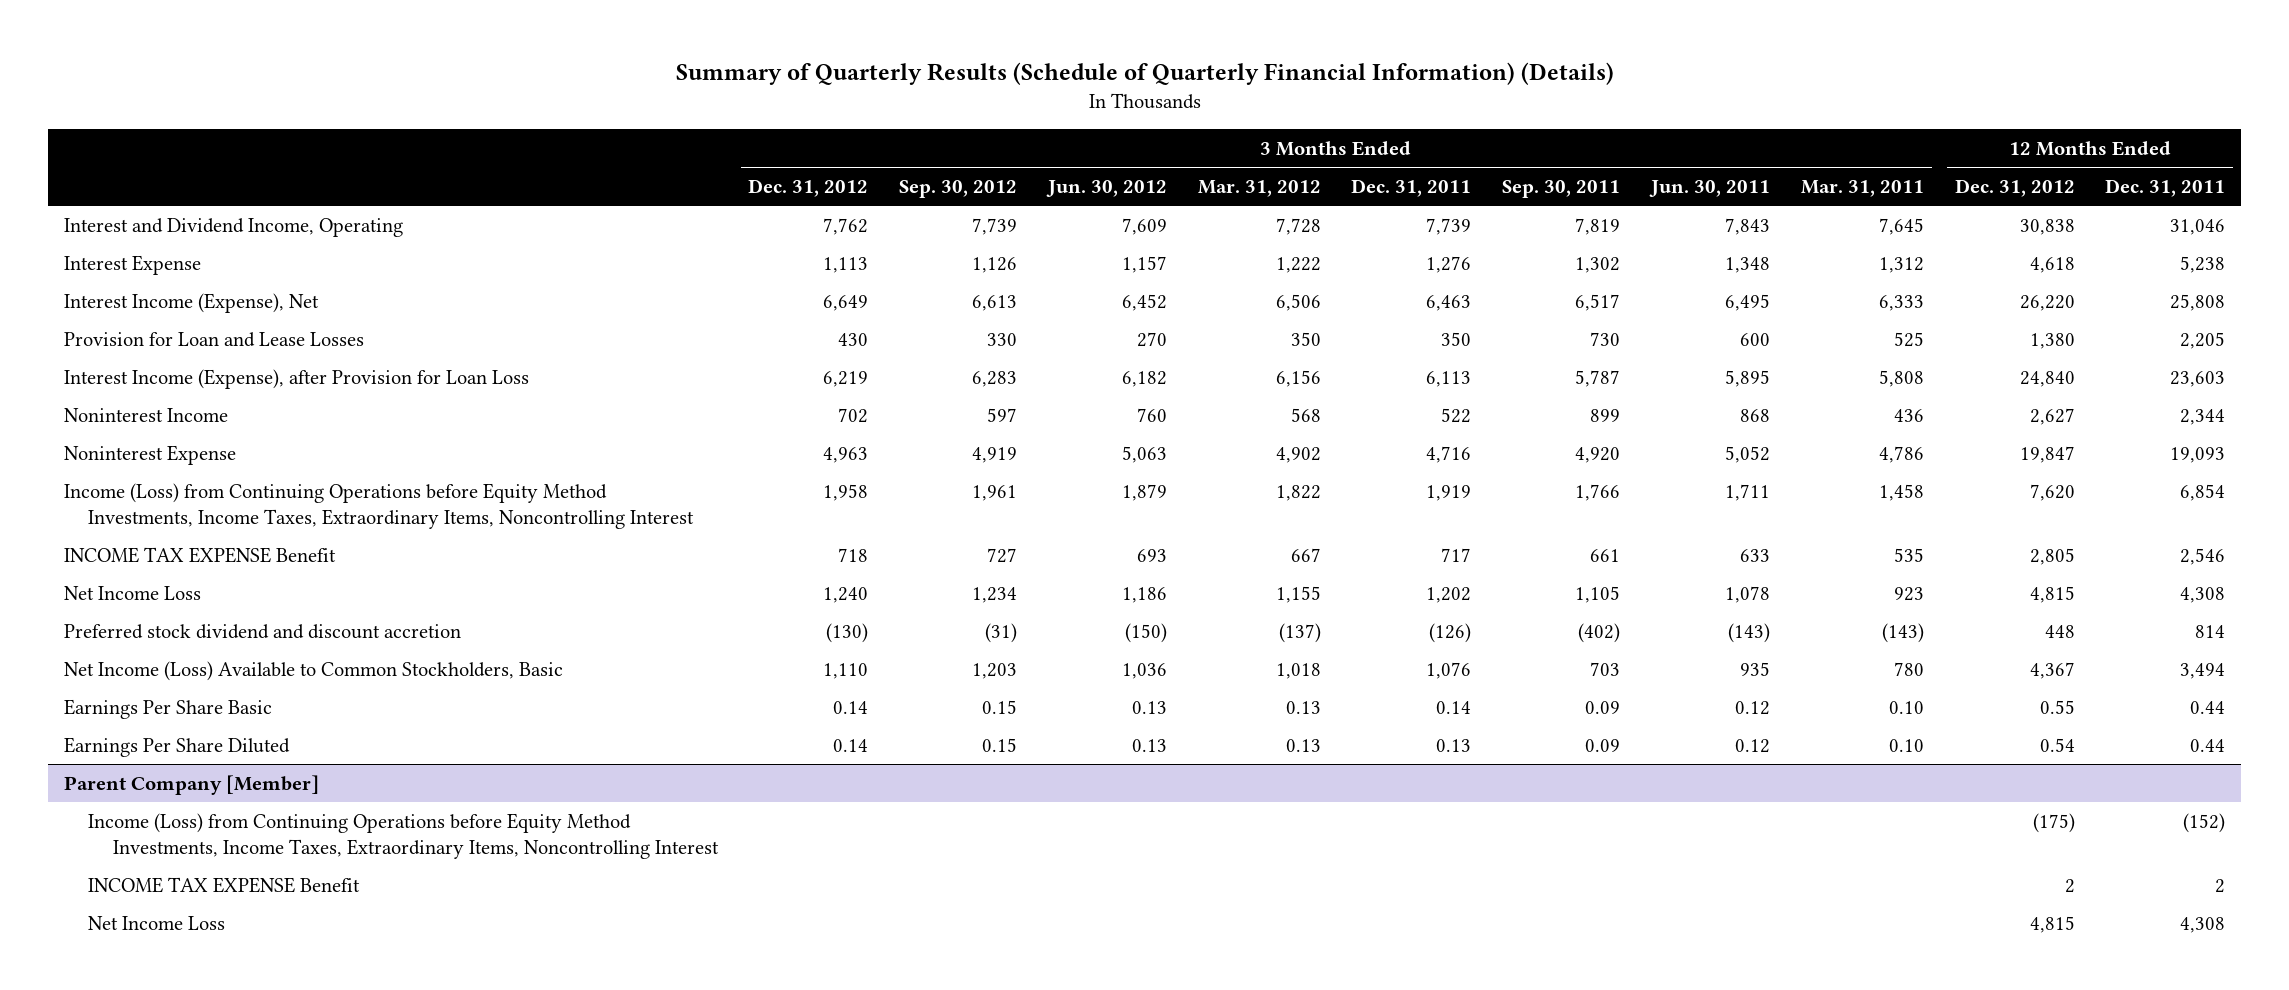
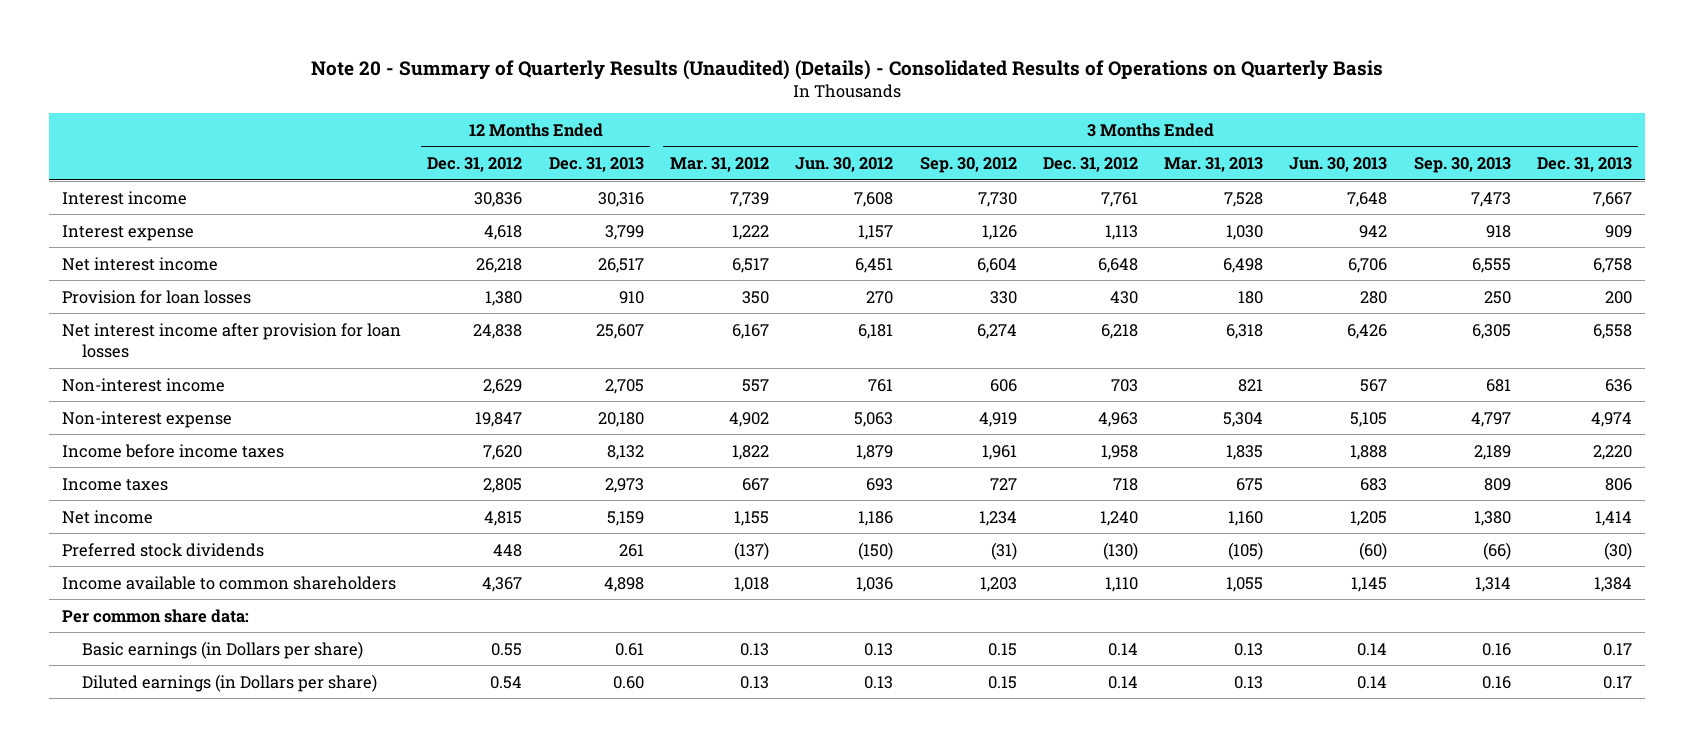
[675,62,1614,86] Summary of Quarterly Results (Schedule of Quarterly Financial Information) (Details) -> [311,59,1384,80] Note 20 - Summary of Quarterly Results (Unaudited) (Details) - Consolidated Results of Operations on Quarterly Basis
[1351,179,1472,198] Dec. 31, 2011 -> none
[1502,180,1621,199] Sep. 30, 2011 -> none
[1649,180,1771,198] Jun. 30, 2011 -> none
[1800,180,1924,198] Mar. 31, 2011 -> none
[2105,179,2226,198] Dec. 31, 2011 -> none
none -> [548,157,644,173] Dec. 31, 2013
none -> [1164,157,1264,173] Mar. 31, 2013
none -> [1289,157,1388,173] Jun. 30, 2013
none -> [1413,157,1511,174] Sep. 30, 2013
none -> [1536,157,1632,173] Dec. 31, 2013
[63,774,319,795] Parent Company [Member] -> none
[88,812,719,859] Income (Loss) from Continuing Operations before Equity Method Investments, Income Taxes, Extraordinary Items, Noncontrolling Interest -> none
[88,876,361,893] INCOME TAX EXPENSE Benefit -> none
[88,915,226,930] Net Income Loss -> none
[63,217,403,237] Interest and Dividend Income, Operating -> [62,190,188,205] Interest income
[823,217,869,235] 7,762 -> [1100,191,1138,207] 7,761
[972,217,1018,235] 7,739 -> [977,191,1017,207] 7,730
[1121,217,1167,235] 7,609 -> [854,191,894,207] 7,608
[1275,217,1321,235] 7,728 -> [729,191,769,207] 7,739
[2019,218,2075,235] 30,838 -> [474,191,523,207] 30,836
[63,254,201,275] Interest Expense -> [62,224,195,241] Interest expense
[63,292,319,313] Interest Income (Expense), Net -> [62,256,219,271] Net interest income
[823,294,869,311] 6,649 -> [1097,257,1138,273] 6,648
[972,294,1018,311] 6,613 -> [976,257,1017,273] 6,604
[1121,293,1167,311] 6,452 -> [855,257,894,273] 6,451
[1275,293,1321,311] 6,506 -> [731,257,769,273] 6,517
[2019,294,2075,311] 26,220 -> [476,257,523,273] 26,218
[63,331,364,347] Provision for Loan and Lease Losses -> [62,289,252,304] Provision for loan losses
[63,368,529,389] Interest Income (Expense), after Provision for Loan Loss -> [62,322,402,358] Net interest income after provision for loan losses
[823,370,869,387] 6,219 -> [1100,323,1138,339] 6,218
[972,370,1018,387] 6,283 -> [976,323,1017,339] 6,274
[1121,370,1167,387] 6,182 -> [858,323,894,339] 6,181
[1275,369,1321,387] 6,156 -> [731,323,769,339] 6,167
[2019,370,2075,387] 24,840 -> [473,323,523,339] 24,838
[63,407,228,422] Noninterest Income -> [62,377,226,392] Non-interest income
[838,407,869,423] 702 -> [1110,378,1138,392] 703
[987,407,1018,422] 597 -> [989,378,1017,392] 606
[1136,407,1167,422] 760 -> [868,378,894,392] 761
[1290,407,1321,422] 568 -> [741,378,769,392] 557
[2029,407,2075,425] 2,627 -> [483,378,523,394] 2,629
[63,444,236,465] Noninterest Expense -> [62,410,233,428] Non-interest expense
[63,482,695,529] Income (Loss) from Continuing Operations before Equity Method Investments, Income Taxes, Extraordinary Items, Noncontrolling Interest -> [62,443,285,458] Income before income taxes
[63,546,336,563] INCOME TAX EXPENSE Benefit -> [62,477,169,491] Income taxes
[63,585,201,600] Net Income Loss -> [62,509,154,524] Net income
[63,623,461,639] Preferred stock dividend and discount accretion -> [62,542,265,557] Preferred stock dividends
[63,660,563,681] Net Income (Loss) Available to Common Stockholders, Basic -> [62,575,397,590] Income available to common shareholders
none -> [62,608,250,623] Per common share data:
[63,698,272,719] Earnings Per Share Basic -> [81,640,363,659] Basic earnings (in Dollars per share)
[63,736,290,757] Earnings Per Share Diluted -> [81,673,377,692] Diluted earnings (in Dollars per share)

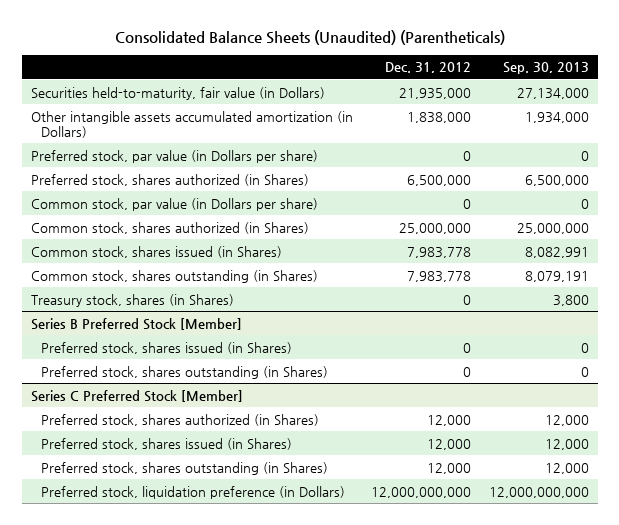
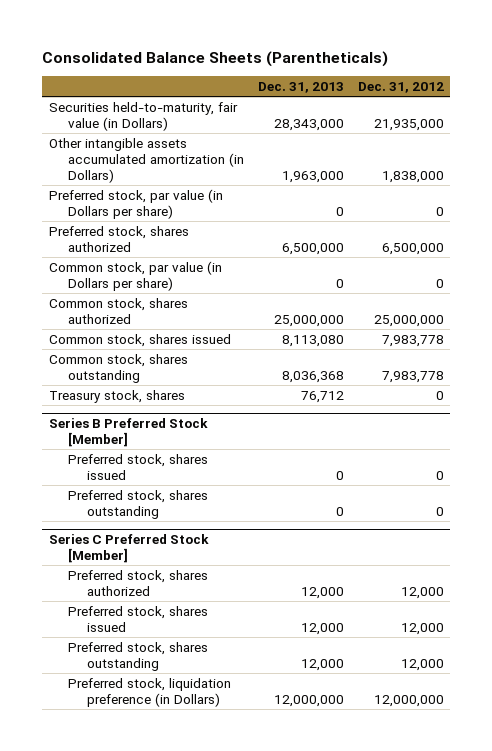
[114,29,505,45] Consolidated Balance Sheets (Unaudited) (Parentheticals) -> [41,50,388,67] Consolidated Balance Sheets (Parentheticals)
[502,62,589,75] Sep. 30, 2013 -> none
none -> [257,82,344,94] Dec. 31, 2013
[30,173,309,186] Preferred stock, shares authorized (in Shares) -> [48,225,189,252] Preferred stock, shares authorized
[30,221,309,234] Common stock, shares authorized (in Shares) -> [48,297,188,324] Common stock, shares authorized
[30,245,282,258] Common stock, shares issued (in Shares) -> [48,333,231,347] Common stock, shares issued
[30,269,318,283] Common stock, shares outstanding (in Shares) -> [48,353,188,383] Common stock, shares outstanding
[30,293,234,307] Treasury stock, shares (in Shares) -> [48,389,185,403] Treasury stock, shares
[41,341,293,354] Preferred stock, shares issued (in Shares) -> [68,453,209,480] Preferred stock, shares issued
[41,365,329,379] Preferred stock, shares outstanding (in Shares) -> [68,489,209,519] Preferred stock, shares outstanding
[41,413,320,426] Preferred stock, shares authorized (in Shares) -> [68,569,209,596] Preferred stock, shares authorized
[41,437,293,450] Preferred stock, shares issued (in Shares) -> [68,605,209,632] Preferred stock, shares issued
[41,461,329,475] Preferred stock, shares outstanding (in Shares) -> [68,641,209,671] Preferred stock, shares outstanding
[370,486,471,498] 12,000,000,000 -> [373,694,444,707] 12,000,000

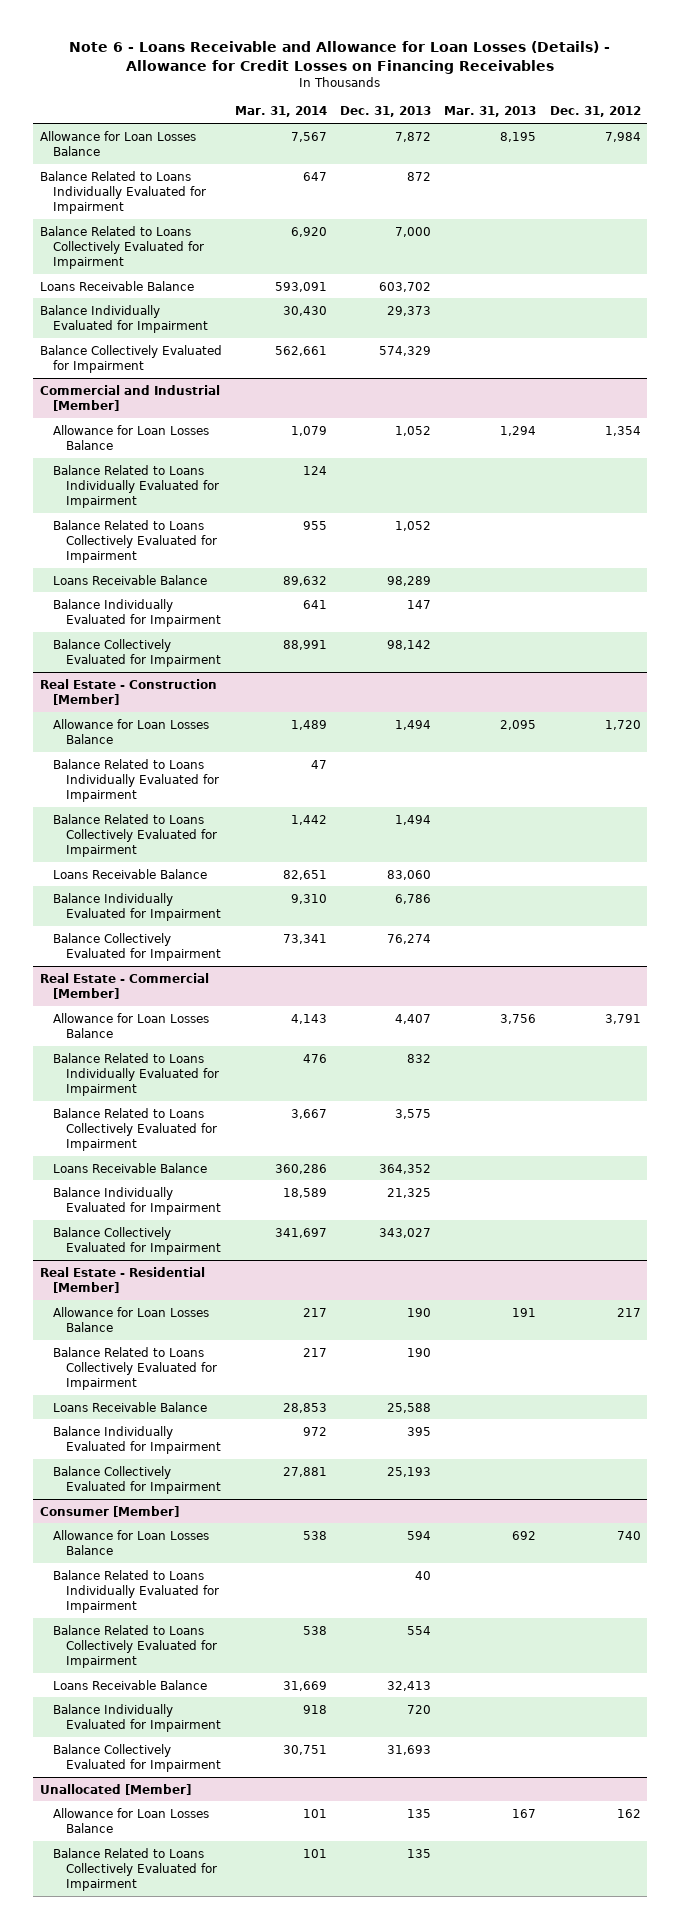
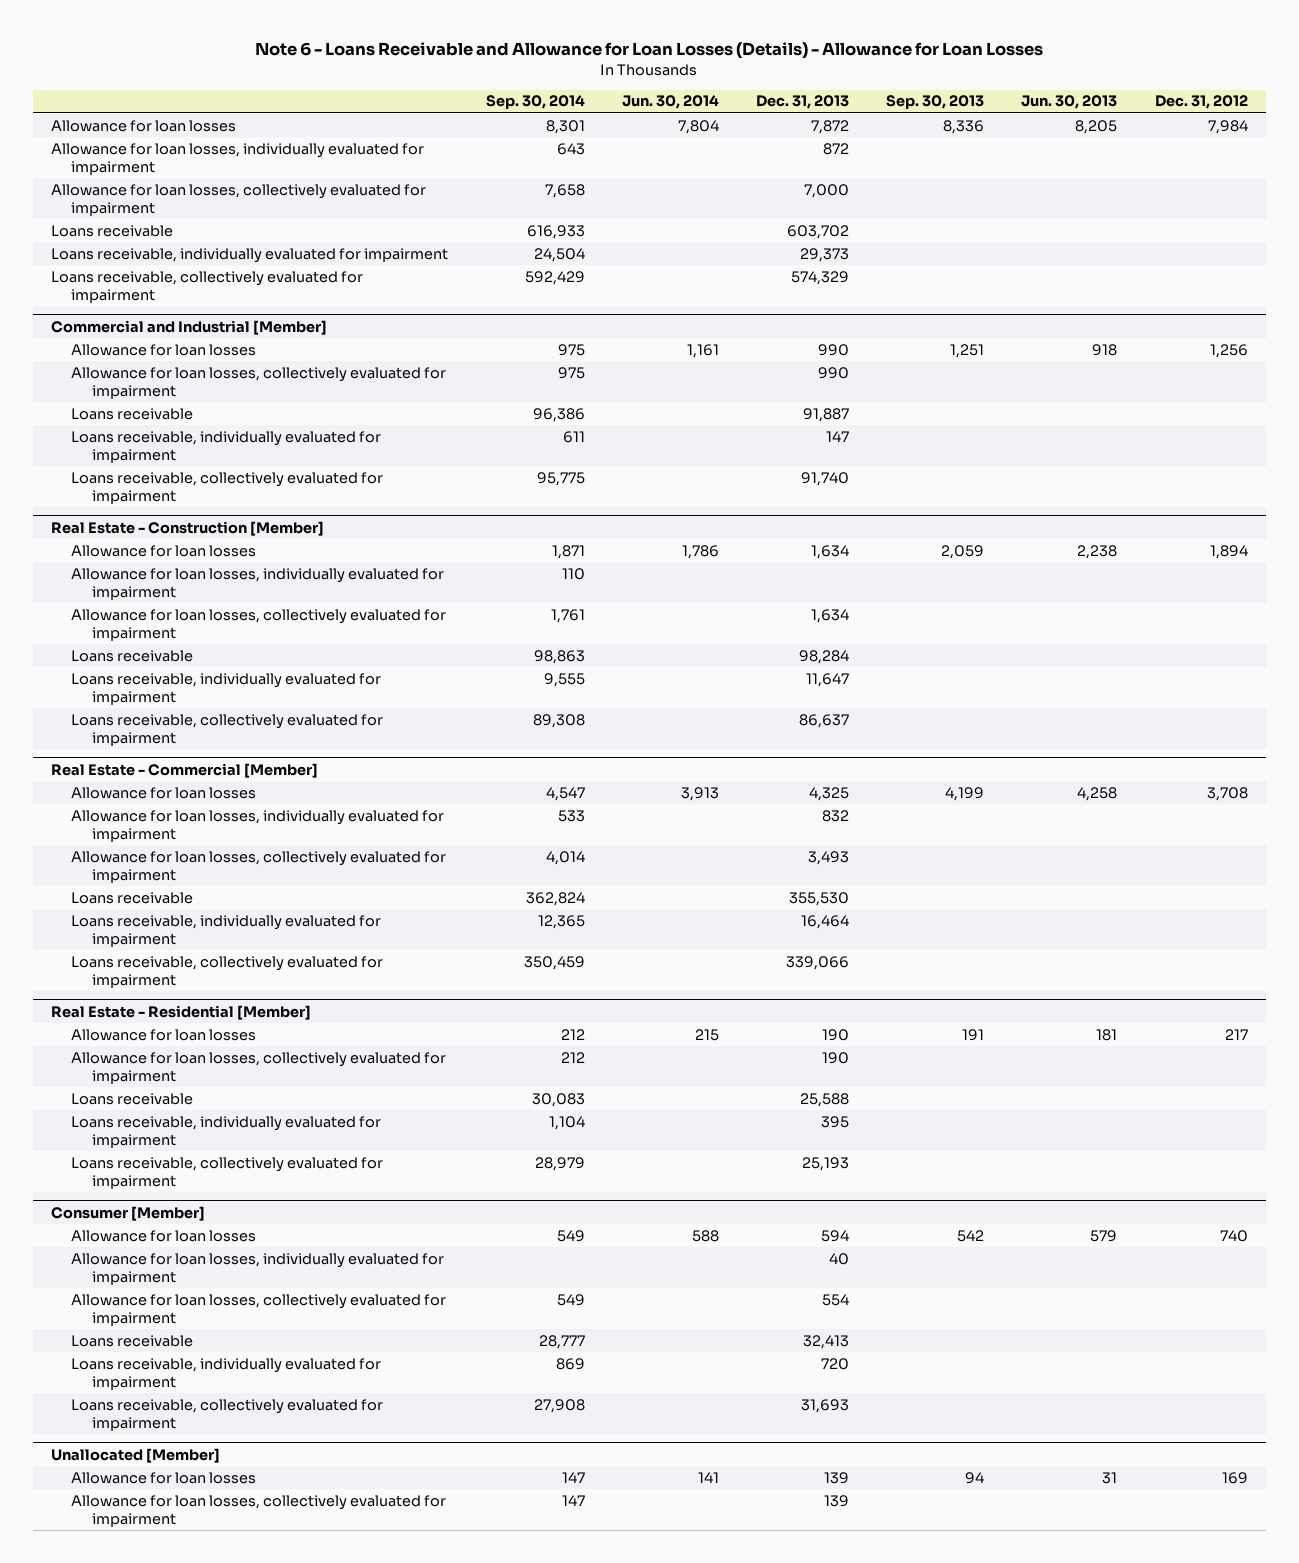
[69,40,611,74] Note 6 - Loans Receivable and Allowance for Loan Losses (Details) - Allowance for Credit Losses on Financing Receivables -> [255,42,1044,60] Note 6 - Loans Receivable and Allowance for Loan Losses (Details) - Allowance for Loan Losses
[234,106,327,118] Mar. 31, 2014 -> none
[444,106,537,118] Mar. 31, 2013 -> none
none -> [485,95,585,110] Sep. 30, 2014
none -> [621,95,719,110] Jun. 30, 2014
none -> [886,95,985,110] Sep. 30, 2013
none -> [1021,95,1118,110] Jun. 30, 2013
[39,130,196,156] Allowance for Loan Losses Balance -> [51,119,237,132] Allowance for loan losses
[39,170,206,214] Balance Related to Loans Individually Evaluated for Impairment -> [51,142,425,175] Allowance for loan losses, individually evaluated for impairment
[39,225,204,269] Balance Related to Loans Collectively Evaluated for Impairment -> [51,183,427,216] Allowance for loan losses, collectively evaluated for impairment
[39,280,194,291] Loans Receivable Balance -> [51,224,174,237] Loans receivable
[39,304,208,333] Balance Individually Evaluated for Impairment -> [51,247,449,263] Loans receivable, individually evaluated for impairment
[39,344,222,373] Balance Collectively Evaluated for Impairment -> [51,270,364,303] Loans receivable, collectively evaluated for impairment
[52,464,219,508] Balance Related to Loans Individually Evaluated for Impairment -> none
[52,424,209,450] Allowance for Loan Losses Balance -> [71,343,257,356] Allowance for loan losses
[395,425,432,436] 1,052 -> [817,343,849,356] 990
[604,425,641,436] 1,354 -> [1209,343,1248,358] 1,256
[52,519,217,563] Balance Related to Loans Collectively Evaluated for Impairment -> [71,366,447,399] Allowance for loan losses, collectively evaluated for impairment
[395,520,432,531] 1,052 -> [817,366,849,379] 990
[52,574,207,585] Loans Receivable Balance -> [71,407,194,420] Loans receivable
[387,575,432,586] 98,289 -> [802,407,849,422] 91,887
[52,598,221,627] Balance Individually Evaluated for Impairment -> [71,430,382,463] Loans receivable, individually evaluated for impairment
[52,638,221,667] Balance Collectively Evaluated for Impairment -> [71,471,384,504] Loans receivable, collectively evaluated for impairment
[387,639,432,650] 98,142 -> [800,471,849,486] 91,740
[52,718,209,744] Allowance for Loan Losses Balance -> [71,544,257,557] Allowance for loan losses
[395,719,432,730] 1,494 -> [810,544,849,559] 1,634
[604,719,641,730] 1,720 -> [1209,544,1248,559] 1,894
[52,758,219,802] Balance Related to Loans Individually Evaluated for Impairment -> [71,567,445,600] Allowance for loan losses, individually evaluated for impairment
[52,813,217,857] Balance Related to Loans Collectively Evaluated for Impairment -> [71,608,447,641] Allowance for loan losses, collectively evaluated for impairment
[395,814,432,825] 1,494 -> [810,608,849,623] 1,634
[52,868,207,879] Loans Receivable Balance -> [71,649,194,662] Loans receivable
[387,869,432,880] 83,060 -> [798,649,849,664] 98,284
[52,892,221,921] Balance Individually Evaluated for Impairment -> [71,672,382,705] Loans receivable, individually evaluated for impairment
[395,893,432,904] 6,786 -> [805,672,849,687] 11,647
[52,932,221,961] Balance Collectively Evaluated for Impairment -> [71,713,384,746] Loans receivable, collectively evaluated for impairment
[387,933,432,944] 76,274 -> [798,713,849,728] 86,637
[52,1012,209,1038] Allowance for Loan Losses Balance -> [71,786,257,799] Allowance for loan losses
[395,1013,432,1024] 4,407 -> [808,786,849,801] 4,325
[604,1013,641,1024] 3,791 -> [1206,786,1248,801] 3,708
[52,1052,219,1096] Balance Related to Loans Individually Evaluated for Impairment -> [71,809,445,842] Allowance for loan losses, individually evaluated for impairment
[52,1107,217,1151] Balance Related to Loans Collectively Evaluated for Impairment -> [71,850,447,883] Allowance for loan losses, collectively evaluated for impairment
[395,1108,432,1119] 3,575 -> [807,850,849,865] 3,493
[52,1162,207,1173] Loans Receivable Balance -> [71,891,194,904] Loans receivable
[379,1163,432,1174] 364,352 -> [788,891,849,906] 355,530
[52,1186,221,1215] Balance Individually Evaluated for Impairment -> [71,914,382,947] Loans receivable, individually evaluated for impairment
[387,1187,432,1198] 21,325 -> [800,914,849,929] 16,464
[52,1226,221,1255] Balance Collectively Evaluated for Impairment -> [71,955,384,988] Loans receivable, collectively evaluated for impairment
[379,1227,432,1238] 343,027 -> [785,955,849,970] 339,066
[52,1306,209,1332] Allowance for Loan Losses Balance -> [71,1028,257,1041] Allowance for loan losses
[52,1346,217,1390] Balance Related to Loans Collectively Evaluated for Impairment -> [71,1051,447,1084] Allowance for loan losses, collectively evaluated for impairment
[52,1401,207,1412] Loans Receivable Balance -> [71,1092,194,1105] Loans receivable
[52,1425,221,1454] Balance Individually Evaluated for Impairment -> [71,1115,382,1148] Loans receivable, individually evaluated for impairment
[52,1465,221,1494] Balance Collectively Evaluated for Impairment -> [71,1156,384,1189] Loans receivable, collectively evaluated for impairment
[52,1529,209,1555] Allowance for Loan Losses Balance -> [71,1229,257,1242] Allowance for loan losses
[52,1569,219,1613] Balance Related to Loans Individually Evaluated for Impairment -> [71,1252,445,1285] Allowance for loan losses, individually evaluated for impairment
[52,1624,217,1668] Balance Related to Loans Collectively Evaluated for Impairment -> [71,1293,447,1326] Allowance for loan losses, collectively evaluated for impairment
[52,1679,207,1690] Loans Receivable Balance -> [71,1334,194,1347] Loans receivable
[52,1703,221,1732] Balance Individually Evaluated for Impairment -> [71,1357,382,1390] Loans receivable, individually evaluated for impairment
[52,1743,221,1772] Balance Collectively Evaluated for Impairment -> [71,1398,384,1431] Loans receivable, collectively evaluated for impairment
[52,1807,209,1833] Allowance for Loan Losses Balance -> [71,1471,257,1484] Allowance for loan losses
[407,1808,432,1818] 135 -> [823,1471,849,1484] 139
[616,1808,641,1818] 162 -> [1221,1471,1248,1484] 169
[52,1847,217,1891] Balance Related to Loans Collectively Evaluated for Impairment -> [71,1494,447,1527] Allowance for loan losses, collectively evaluated for impairment
[407,1848,432,1858] 135 -> [823,1494,849,1507] 139

